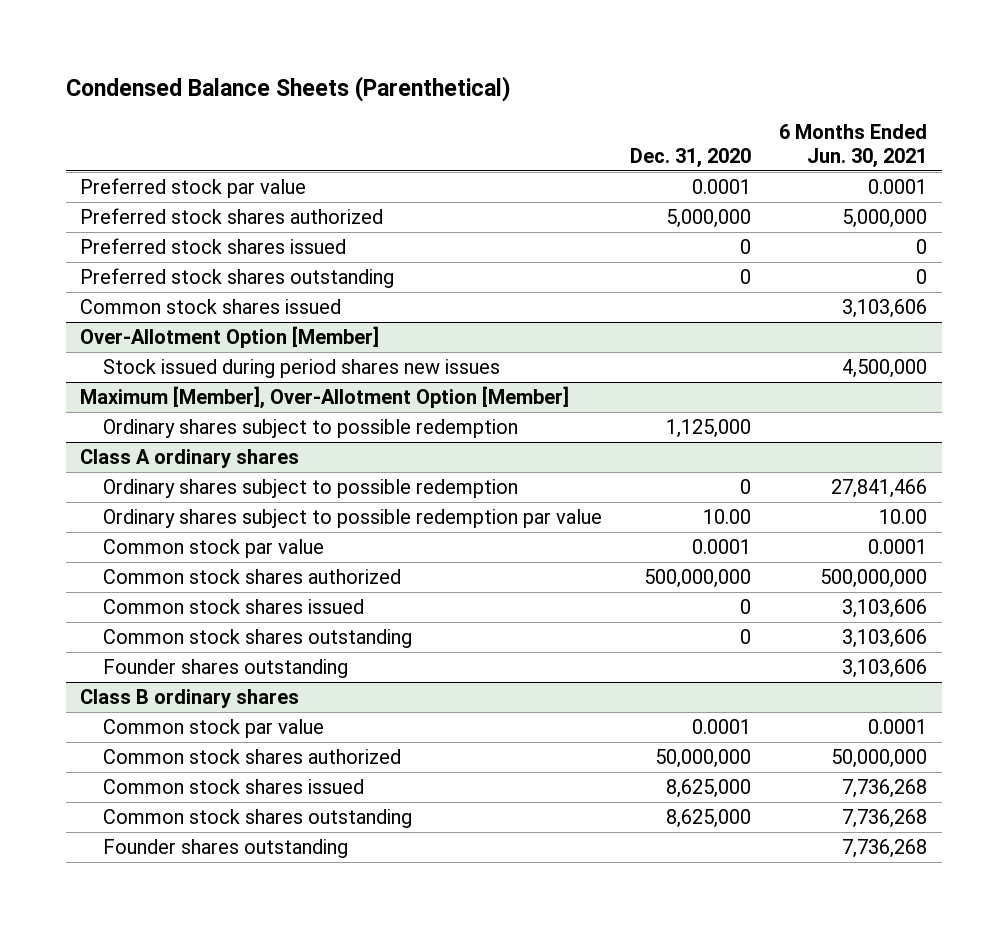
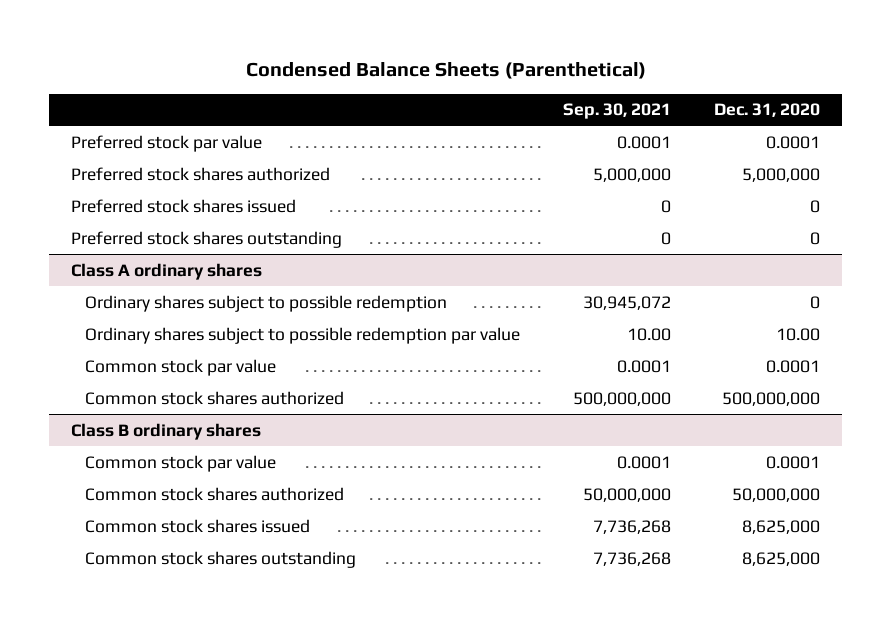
[779,123,928,168] 6 Months Ended Jun. 30, 2021 -> none
none -> [563,103,672,120] Sep. 30, 2021
[79,299,341,315] Common stock shares issued -> none
[79,326,379,349] Over-Allotment Option [Member] -> none
[102,359,500,379] Stock issued during period shares new issues -> none
[79,386,569,410] Maximum [Member], Over-Allotment Option [Member] -> none
[102,419,518,439] Ordinary shares subject to possible redemption -> none
[102,599,364,615] Common stock shares issued -> none
[102,629,412,649] Common stock shares outstanding -> none
[102,659,348,679] Founder shares outstanding -> none
[102,839,348,859] Founder shares outstanding -> none

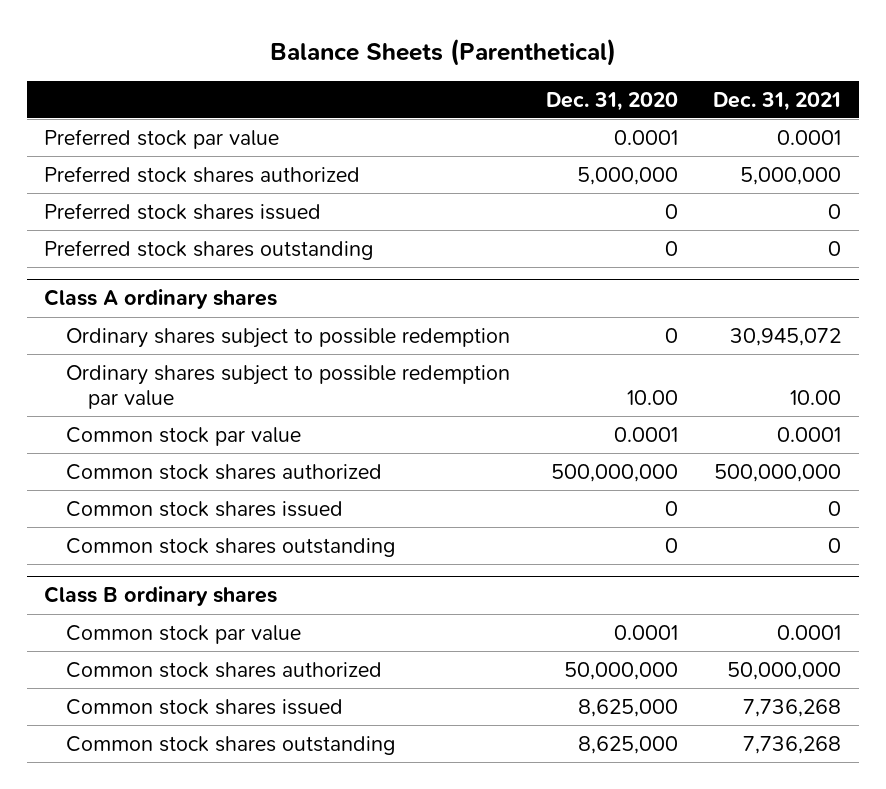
[245,62,646,80] Condensed Balance Sheets (Parenthetical) -> [269,37,616,66] Balance Sheets (Parenthetical)
[563,103,672,120] Sep. 30, 2021 -> none
none -> [713,91,842,111] Dec. 31, 2021
none -> [66,500,344,517] Common stock shares issued
none -> [66,537,396,557] Common stock shares outstanding

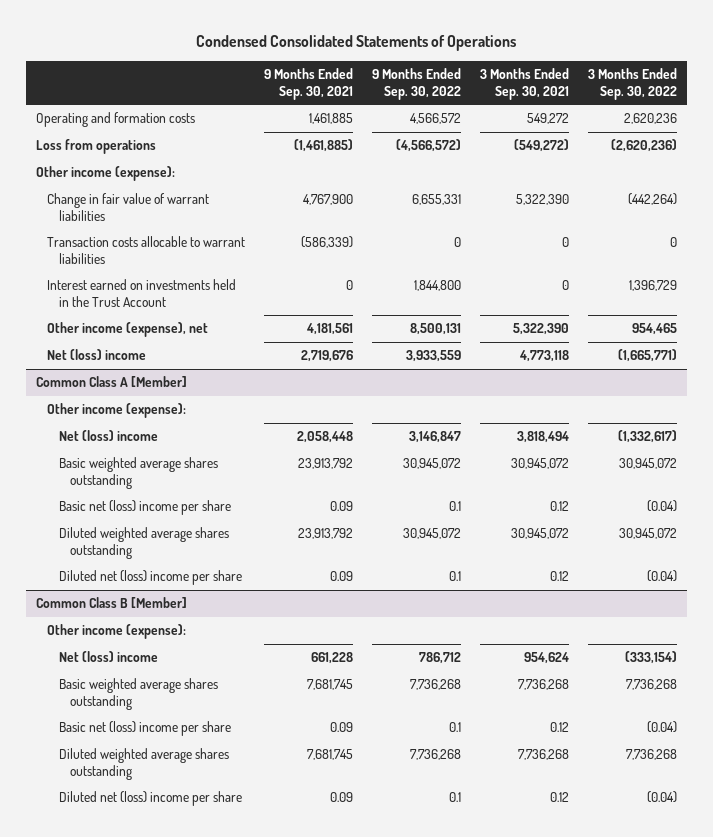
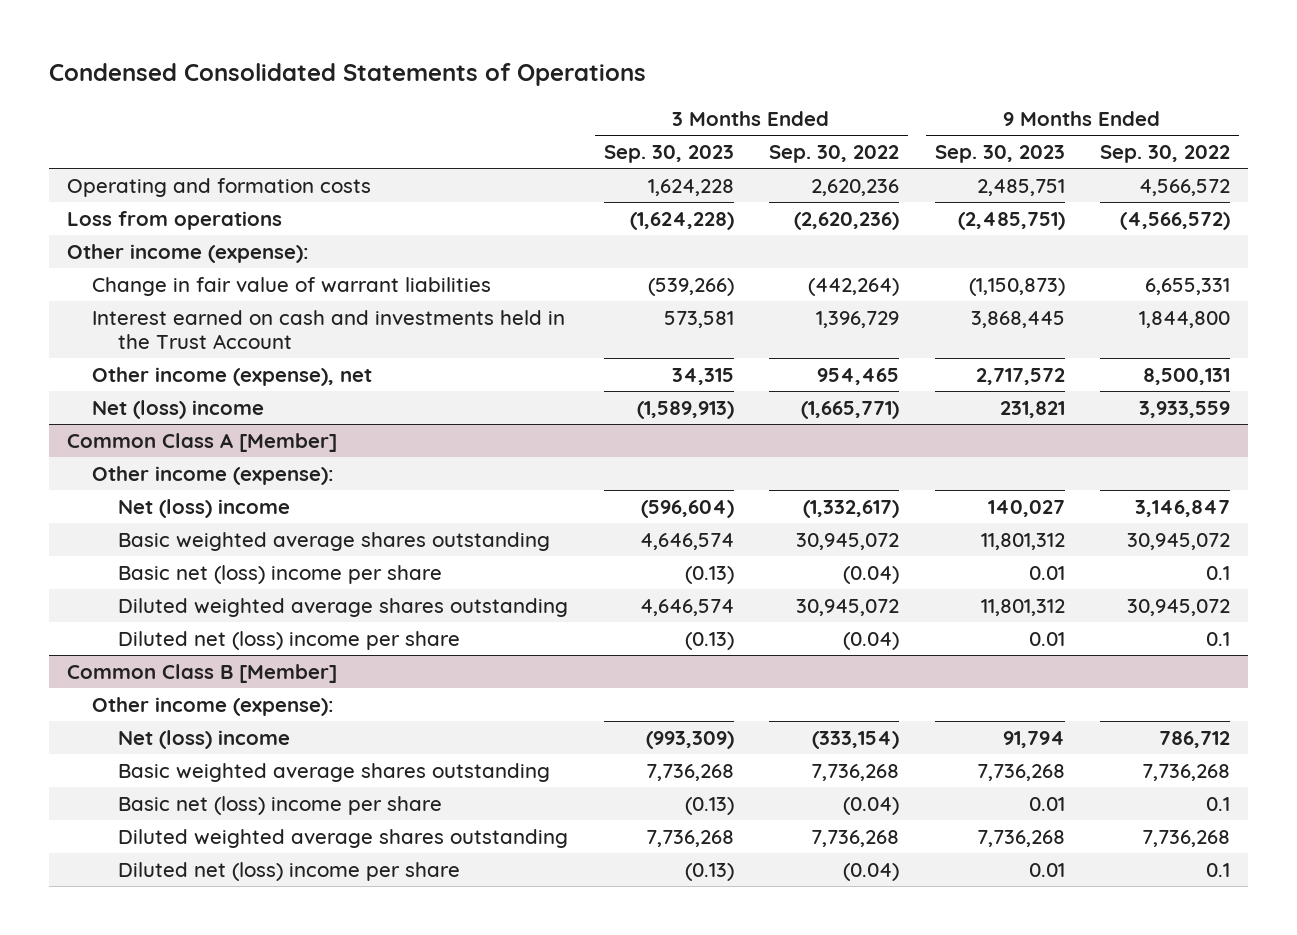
[264,68,354,100] 9 Months Ended Sep. 30, 2021 -> none
[480,68,570,100] 3 Months Ended Sep. 30, 2021 -> none
none -> [603,145,734,164] Sep. 30, 2023
none -> [934,145,1065,164] Sep. 30, 2023
[47,236,246,264] Transaction costs allocable to warrant liabilities -> none
[47,279,237,307] Interest earned on investments held in the Trust Account -> [92,309,566,350] Interest earned on cash and investments held in the Trust Account

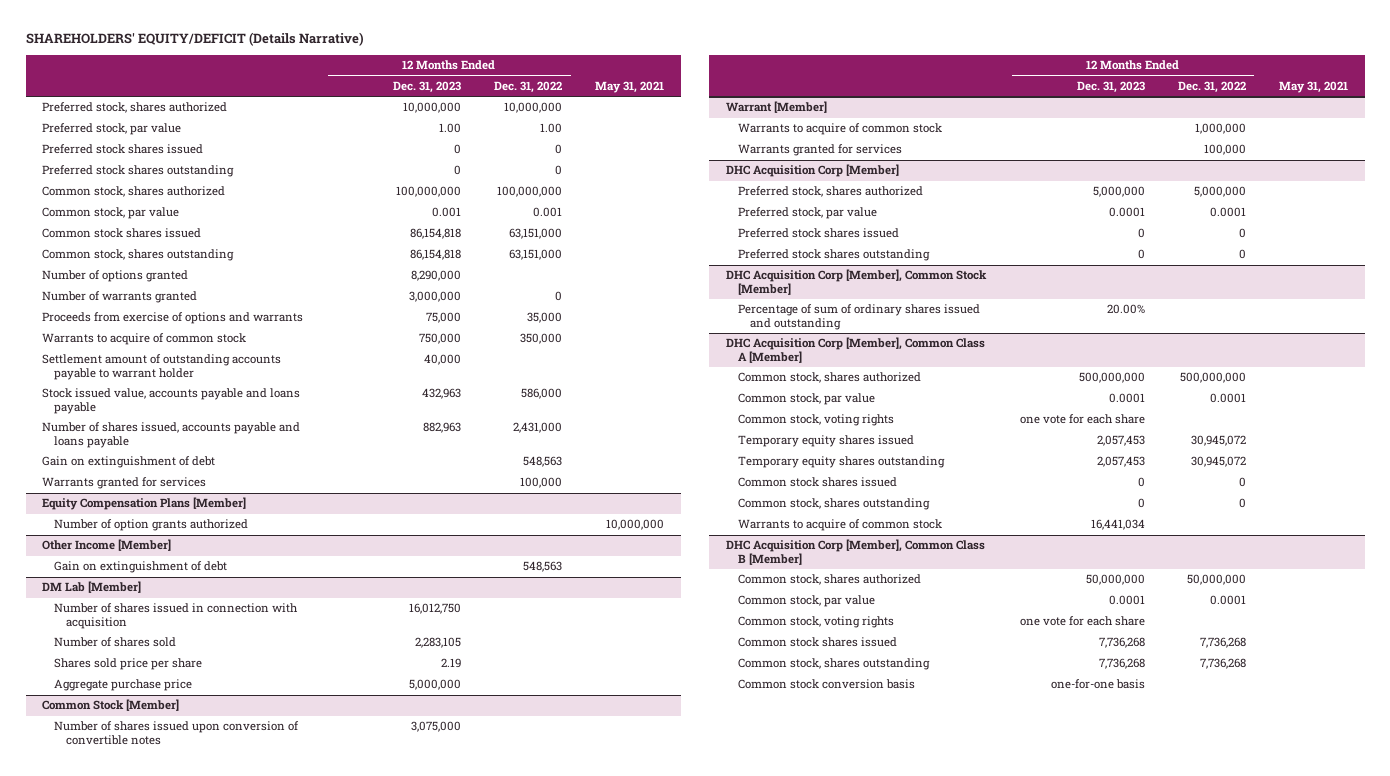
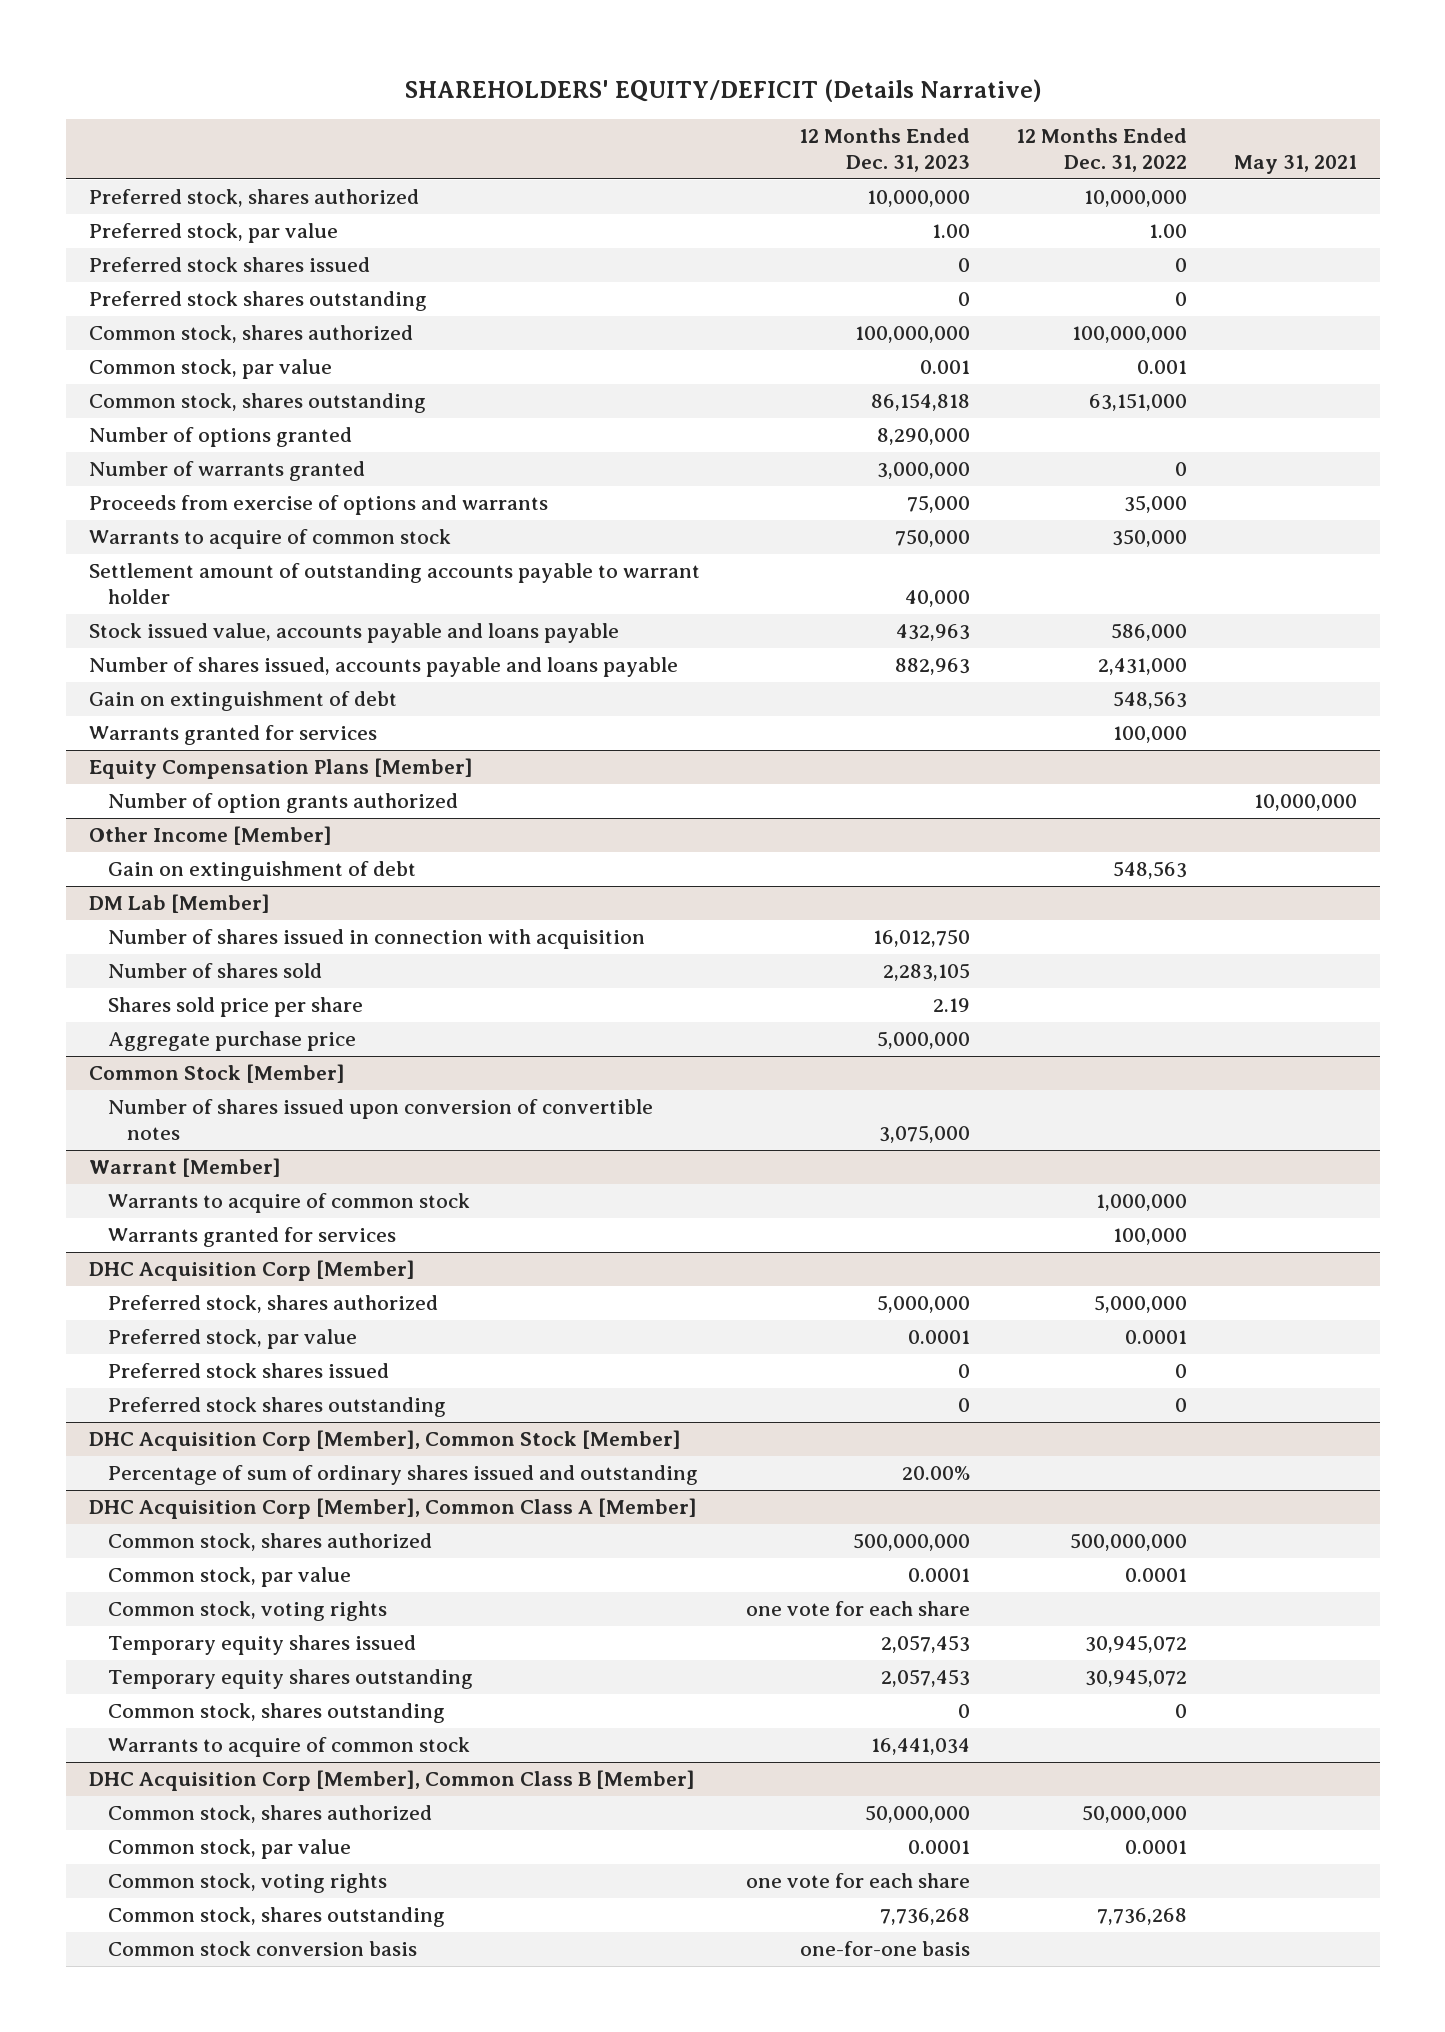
[42,228,202,239] Common stock shares issued -> none
[737,477,897,488] Common stock shares issued -> none
[737,637,897,648] Common stock shares issued -> none

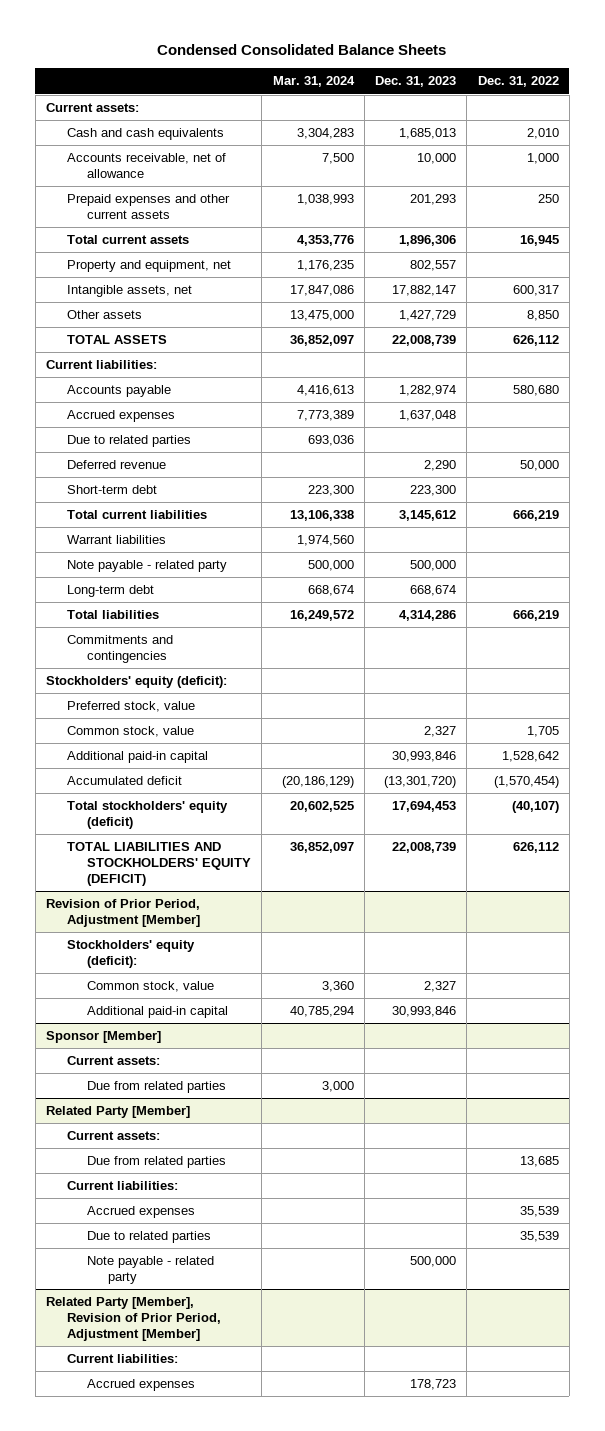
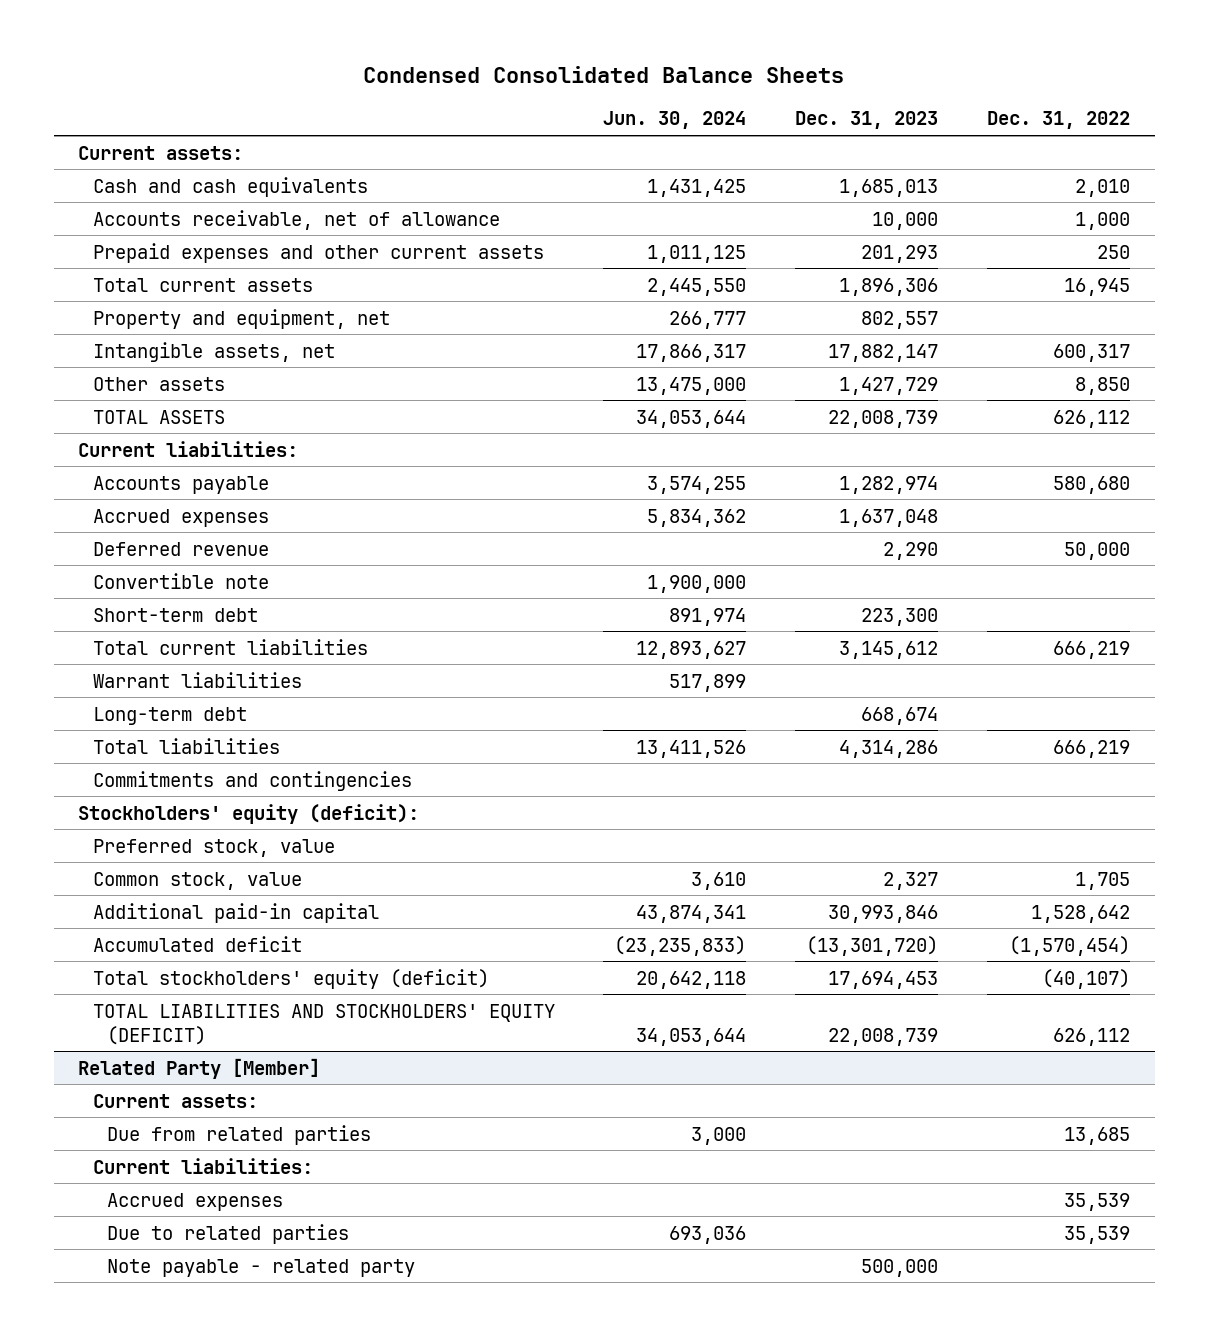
[272,76,355,88] Mar. 31, 2024 -> none
none -> [603,111,747,130] Jun. 30, 2024
[66,435,191,448] Due to related parties -> none
none -> [92,572,269,589] Convertible note
[66,560,227,573] Note payable - related party -> none
[46,899,201,927] Revision of Prior Period, Adjustment [Member] -> none
[66,940,195,968] Stockholders' equity (deficit): -> none
[87,981,215,993] Common stock, value -> none
[87,1006,229,1019] Additional paid-in capital -> none
[46,1031,162,1044] Sponsor [Member] -> none
[66,1056,160,1066] Current assets: -> none
[87,1081,227,1094] Due from related parties -> none
[46,1297,221,1341] Related Party [Member], Revision of Prior Period, Adjustment [Member] -> none
[66,1354,178,1364] Current liabilities: -> none
[87,1379,196,1392] Accrued expenses -> none

